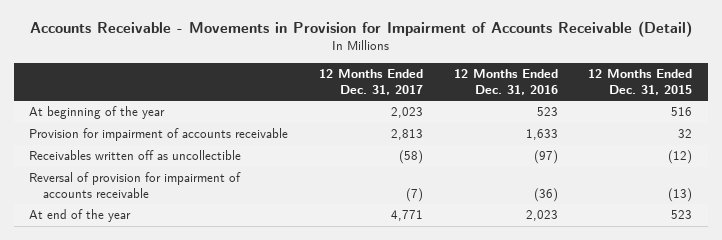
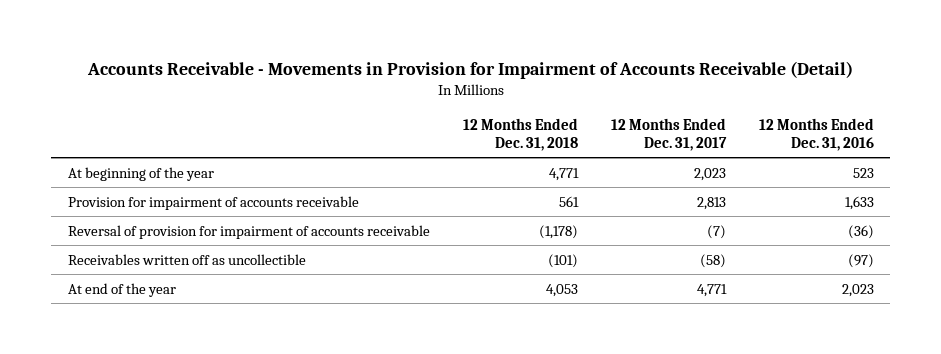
[588,69,693,95] 12 Months Ended Dec. 31, 2015 -> none
none -> [462,118,578,151] 12 Months Ended Dec. 31, 2018
[29,150,242,161] Receivables written off as uncollectible -> [67,253,306,265] Receivables written off as uncollectible

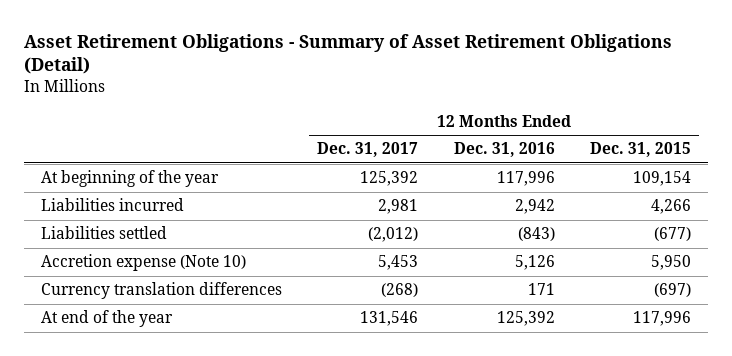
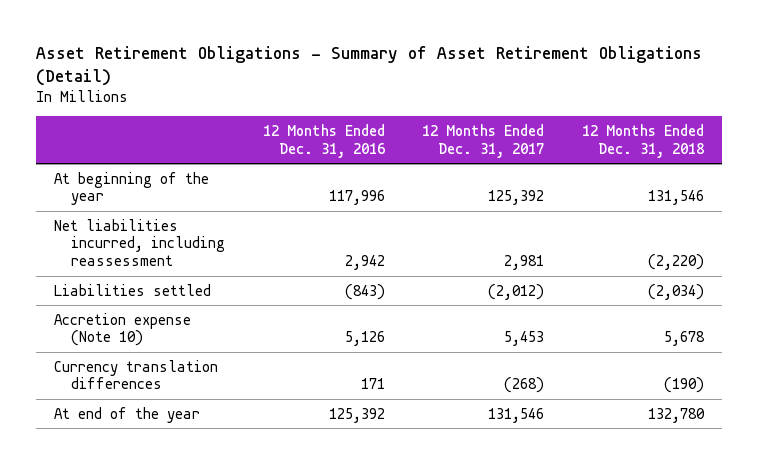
[589,142,691,158] Dec. 31, 2015 -> none
none -> [581,124,704,158] 12 Months Ended Dec. 31, 2018
[41,198,185,212] Liabilities incurred -> [54,218,226,267] Net liabilities incurred, including reassessment

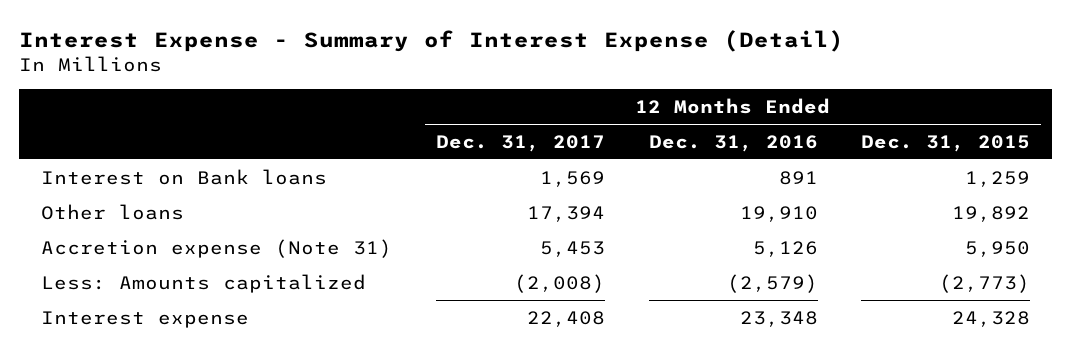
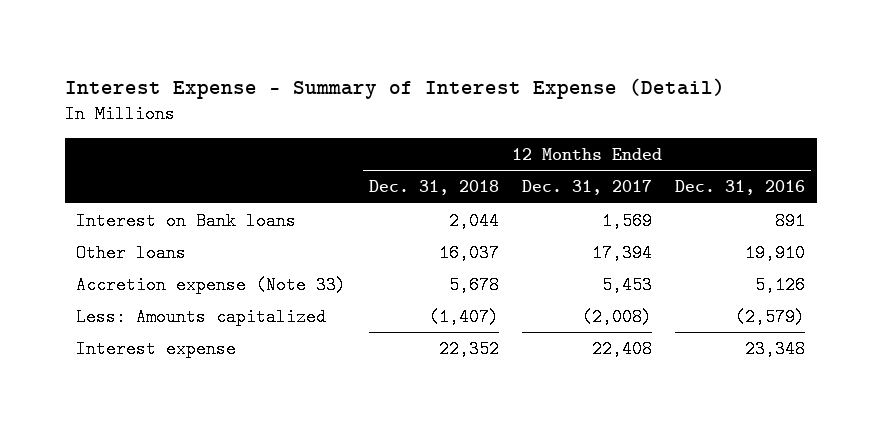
[861,134,1031,152] Dec. 31, 2015 -> none
none -> [369,180,500,196] Dec. 31, 2018
[40,238,392,258] Accretion expense (Note 31) -> [76,275,347,294] Accretion expense (Note 33)

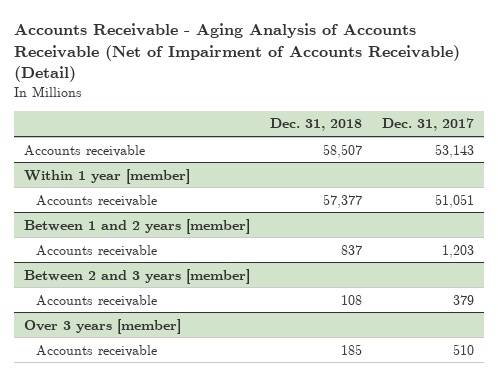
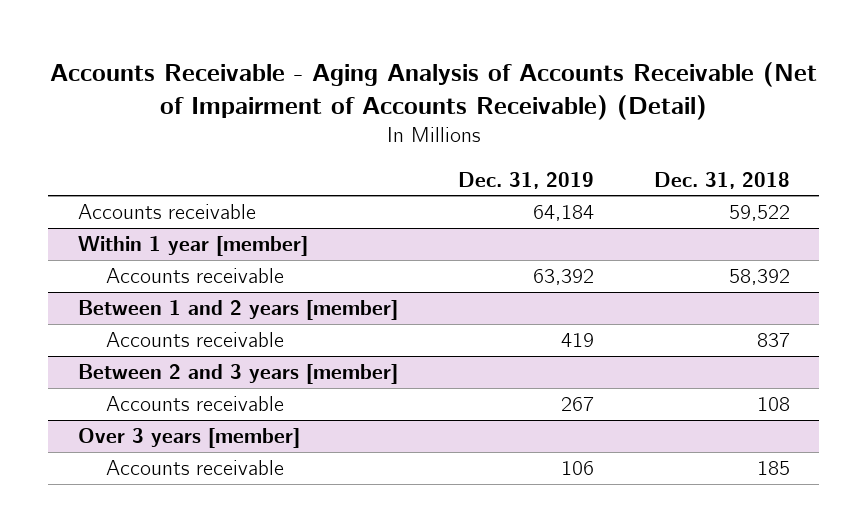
[381,118,474,132] Dec. 31, 2017 -> none
none -> [457,171,594,189] Dec. 31, 2019
[322,143,362,158] 58,507 -> [728,205,790,222] 59,522
[322,193,362,208] 57,377 -> [728,269,790,286] 58,392

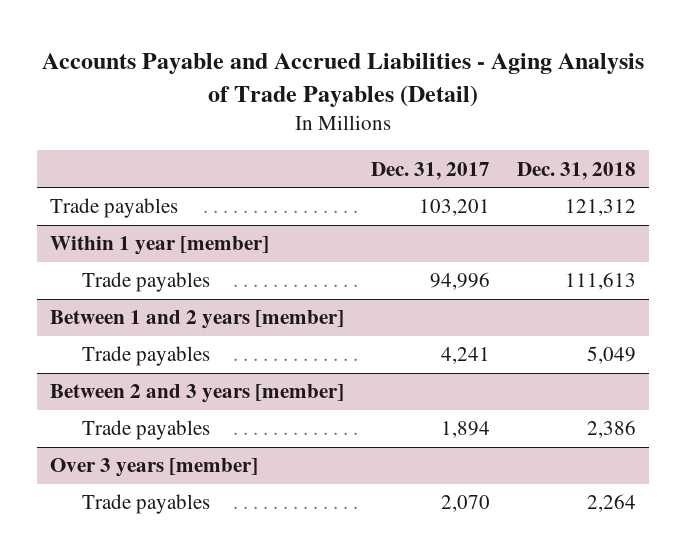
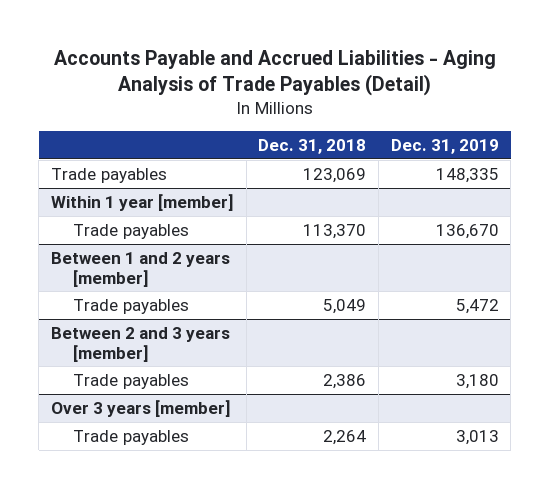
[371,161,491,180] Dec. 31, 2017 -> none
none -> [390,138,499,154] Dec. 31, 2019
[565,199,637,217] 121,312 -> [303,167,367,183] 123,069
[565,272,637,291] 111,613 -> [303,223,367,239] 113,370

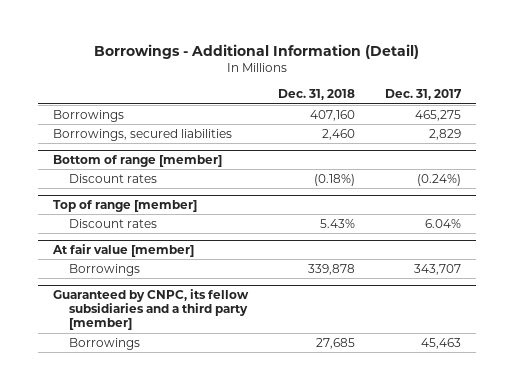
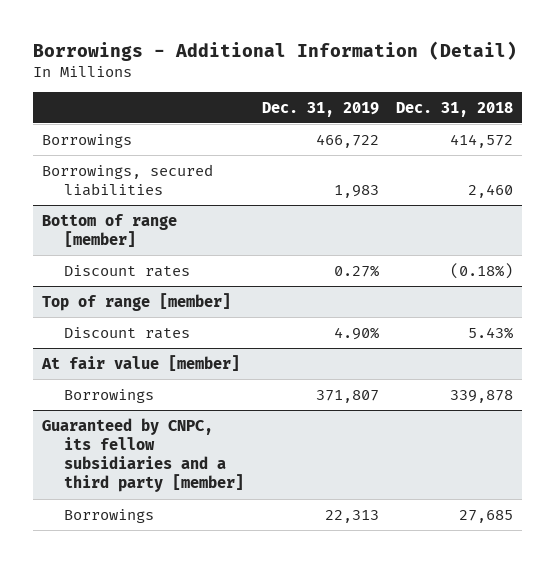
[384,89,462,101] Dec. 31, 2017 -> none
none -> [261,101,379,117] Dec. 31, 2019
[309,109,355,121] 407,160 -> [450,133,514,148] 414,572

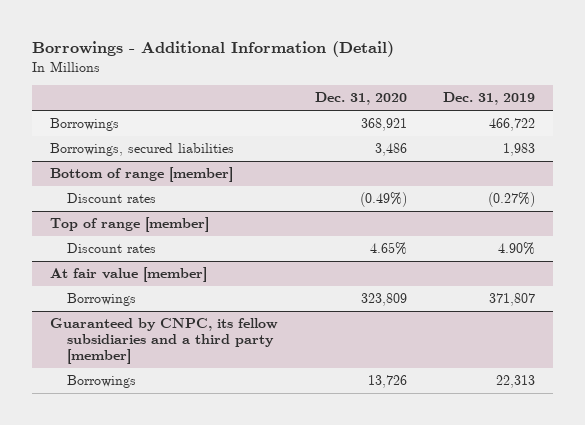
[396,101,514,117] Dec. 31, 2018 -> none
none -> [314,92,407,106] Dec. 31, 2020
[333,264,379,277] 0.27% -> [488,192,536,208] (0.27%)

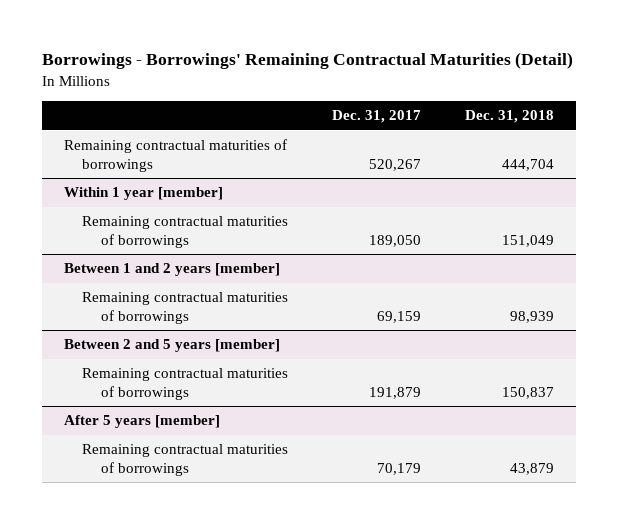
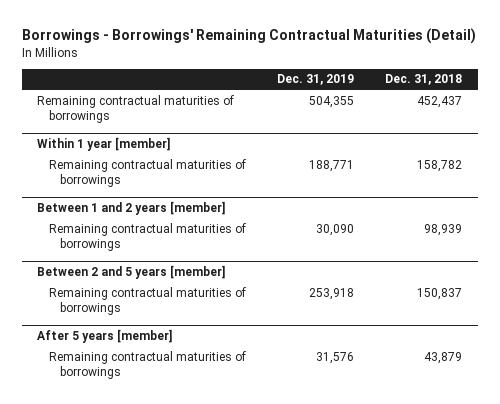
[332,110,422,124] Dec. 31, 2017 -> none
none -> [276,74,354,86] Dec. 31, 2019
[502,158,555,171] 444,704 -> [417,95,463,108] 452,437
[502,234,555,247] 151,049 -> [417,159,463,172] 158,782

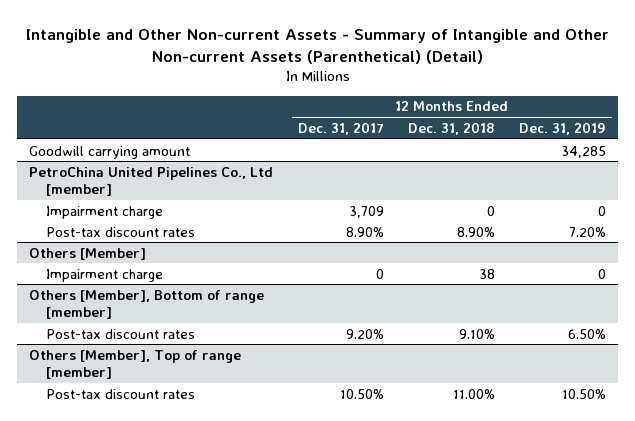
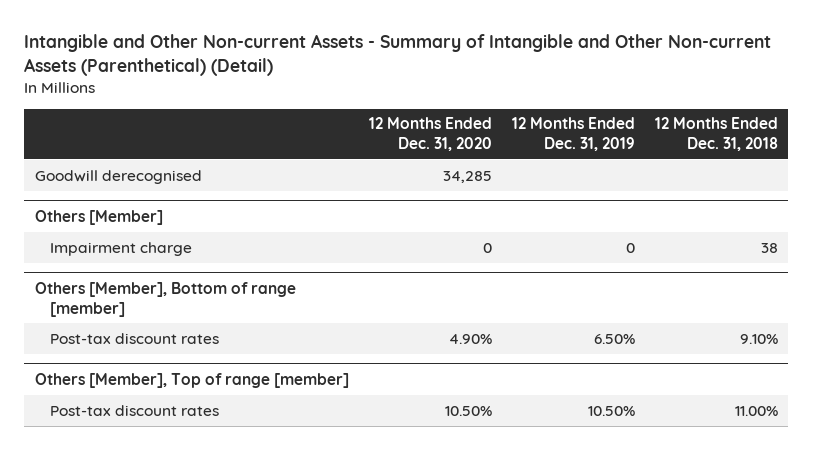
[297,121,384,135] Dec. 31, 2017 -> none
none -> [368,117,492,152] 12 Months Ended Dec. 31, 2020
[29,145,191,159] Goodwill carrying amount -> none
[29,166,274,197] PetroChina United Pipelines Co., Ltd [member] -> none
[45,205,163,219] Impairment charge -> none
[45,226,195,237] Post-tax discount rates -> none
none -> [34,169,202,184] Goodwill derecognised

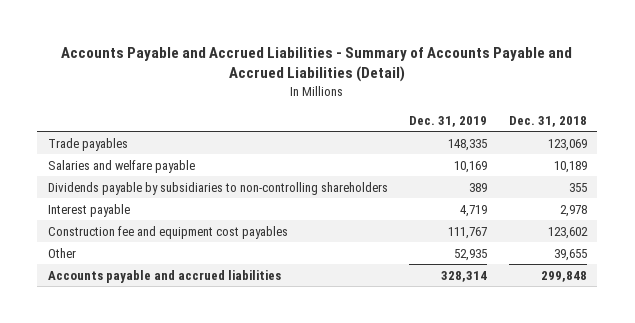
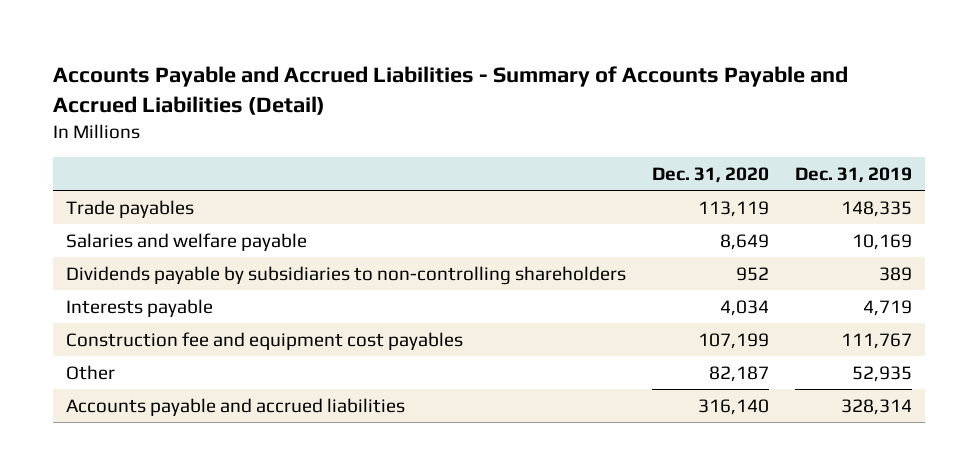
[508,116,587,128] Dec. 31, 2018 -> none
none -> [651,166,769,183] Dec. 31, 2020
[48,203,131,217] Interest payable -> [65,298,213,317] Interests payable

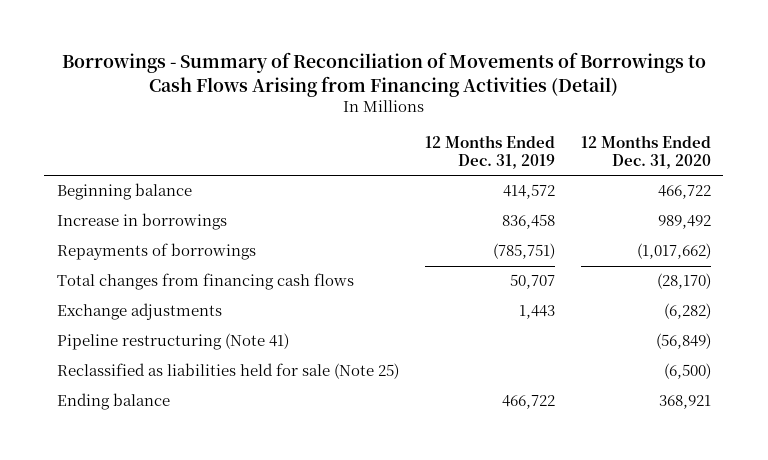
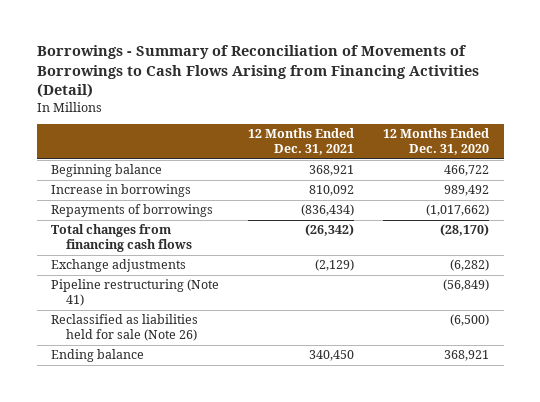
[424,134,555,169] 12 Months Ended Dec. 31, 2019 -> none
none -> [248,128,355,156] 12 Months Ended Dec. 31, 2021
[57,363,400,380] Reclassified as liabilities held for sale (Note 25) -> [51,314,199,342] Reclassified as liabilities held for sale (Note 26)

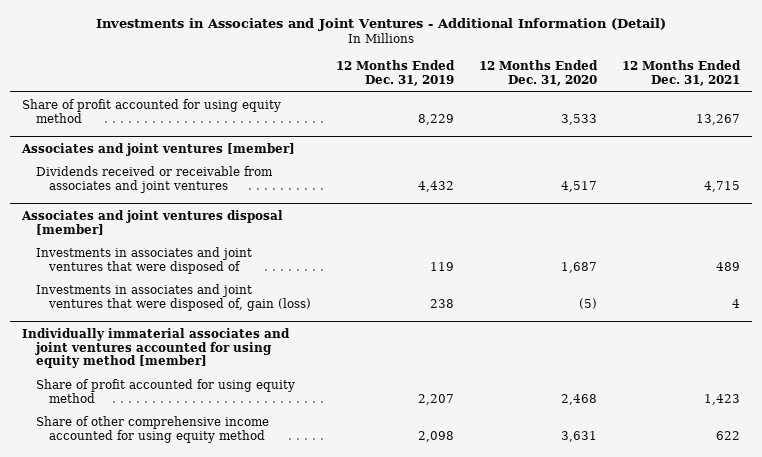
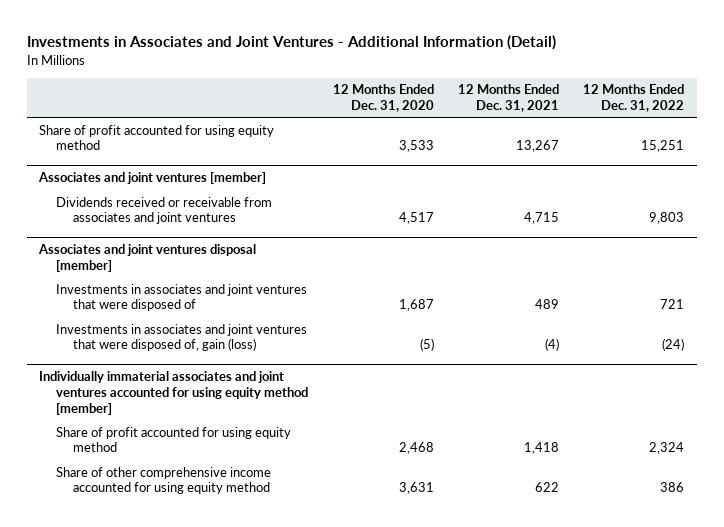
[336,60,456,87] 12 Months Ended Dec. 31, 2019 -> none
none -> [583,84,685,113] 12 Months Ended Dec. 31, 2022
[731,298,740,308] 4 -> [545,338,560,352] (4)
[703,393,740,405] 1,423 -> [524,442,560,455] 1,418

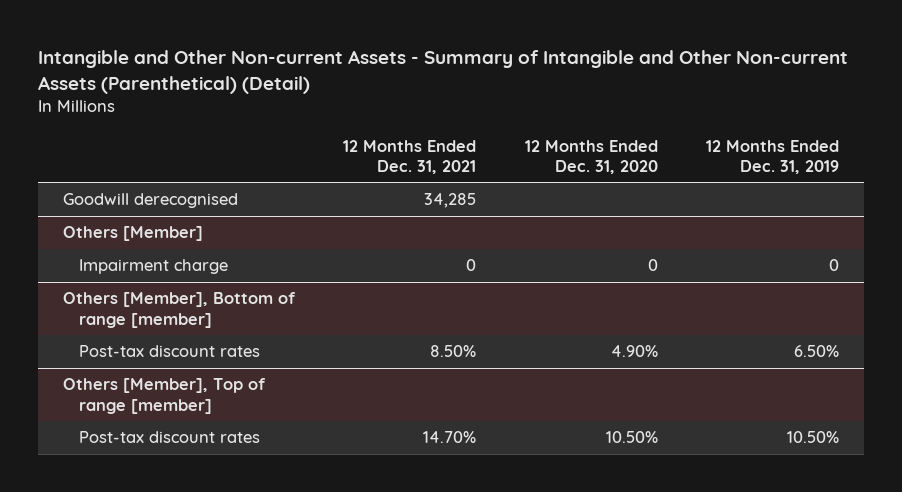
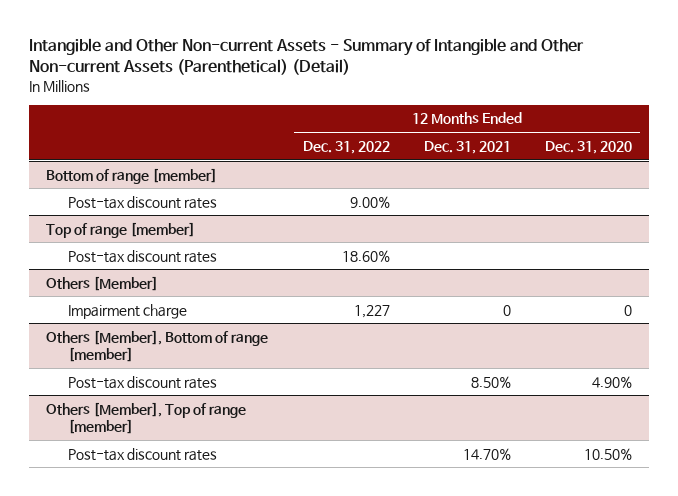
[706,139,840,174] 12 Months Ended Dec. 31, 2019 -> none
none -> [302,140,390,154] Dec. 31, 2022
[62,193,238,209] Goodwill derecognised -> none
none -> [46,167,218,184] Bottom of range [member]
none -> [67,195,217,209] Post-tax discount rates
none -> [46,221,196,238] Top of range [member]
none -> [67,249,217,263] Post-tax discount rates

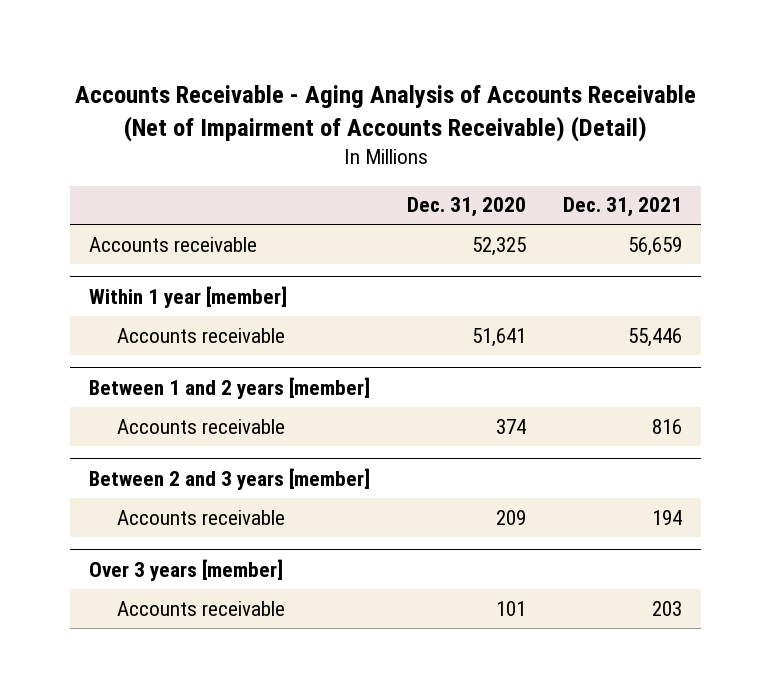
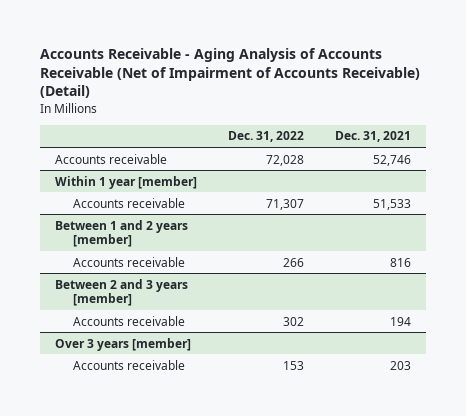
[407,197,527,218] Dec. 31, 2020 -> none
none -> [228,131,305,143] Dec. 31, 2022
[628,236,683,256] 56,659 -> [372,154,411,166] 52,746
[628,327,683,347] 55,446 -> [372,198,411,210] 51,533

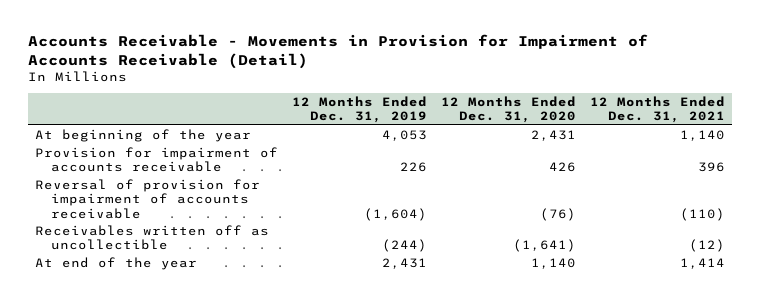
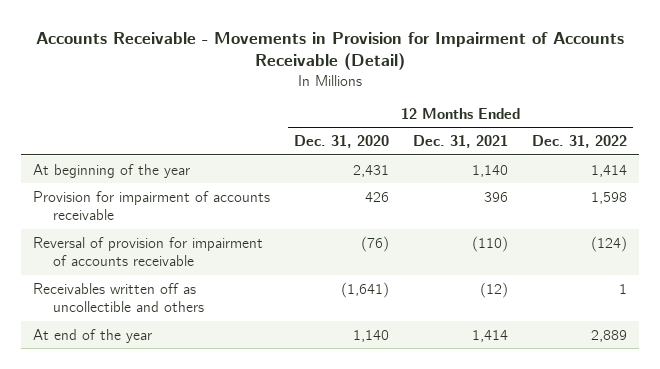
[291,95,427,124] 12 Months Ended Dec. 31, 2019 -> none
none -> [532,135,628,149] Dec. 31, 2022
[34,224,269,251] Receivables written off as uncollectible -> [33,282,204,313] Receivables written off as uncollectible and others

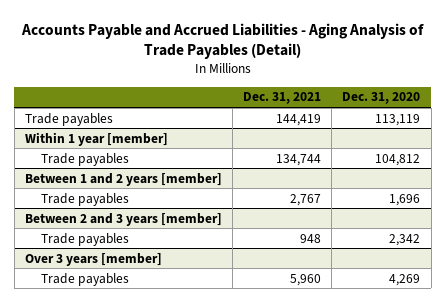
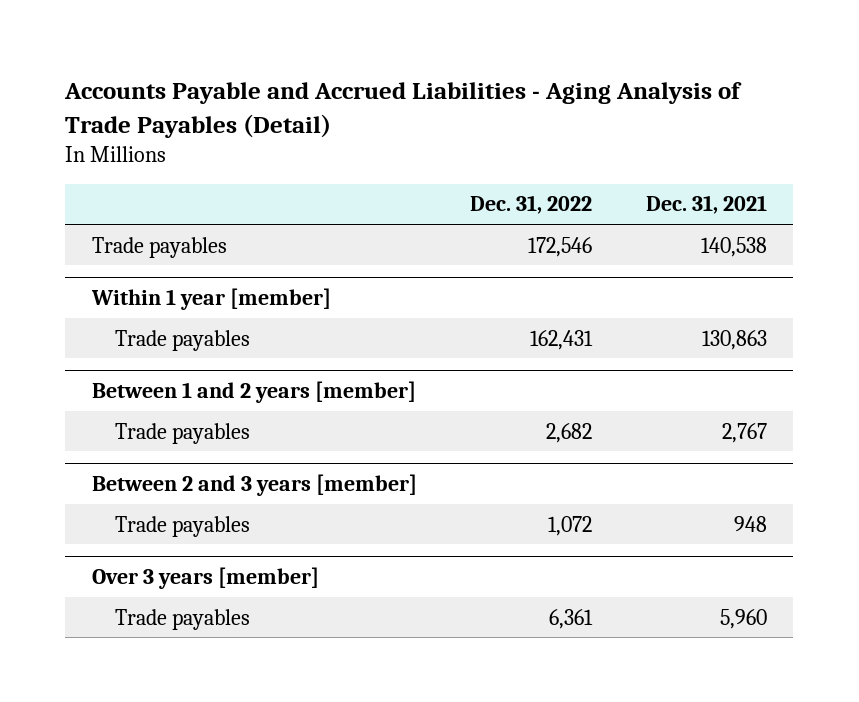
[342,92,421,105] Dec. 31, 2020 -> none
none -> [470,195,593,215] Dec. 31, 2022
[276,113,322,126] 144,419 -> [700,236,767,257] 140,538
[276,153,322,166] 134,744 -> [701,329,767,350] 130,863

